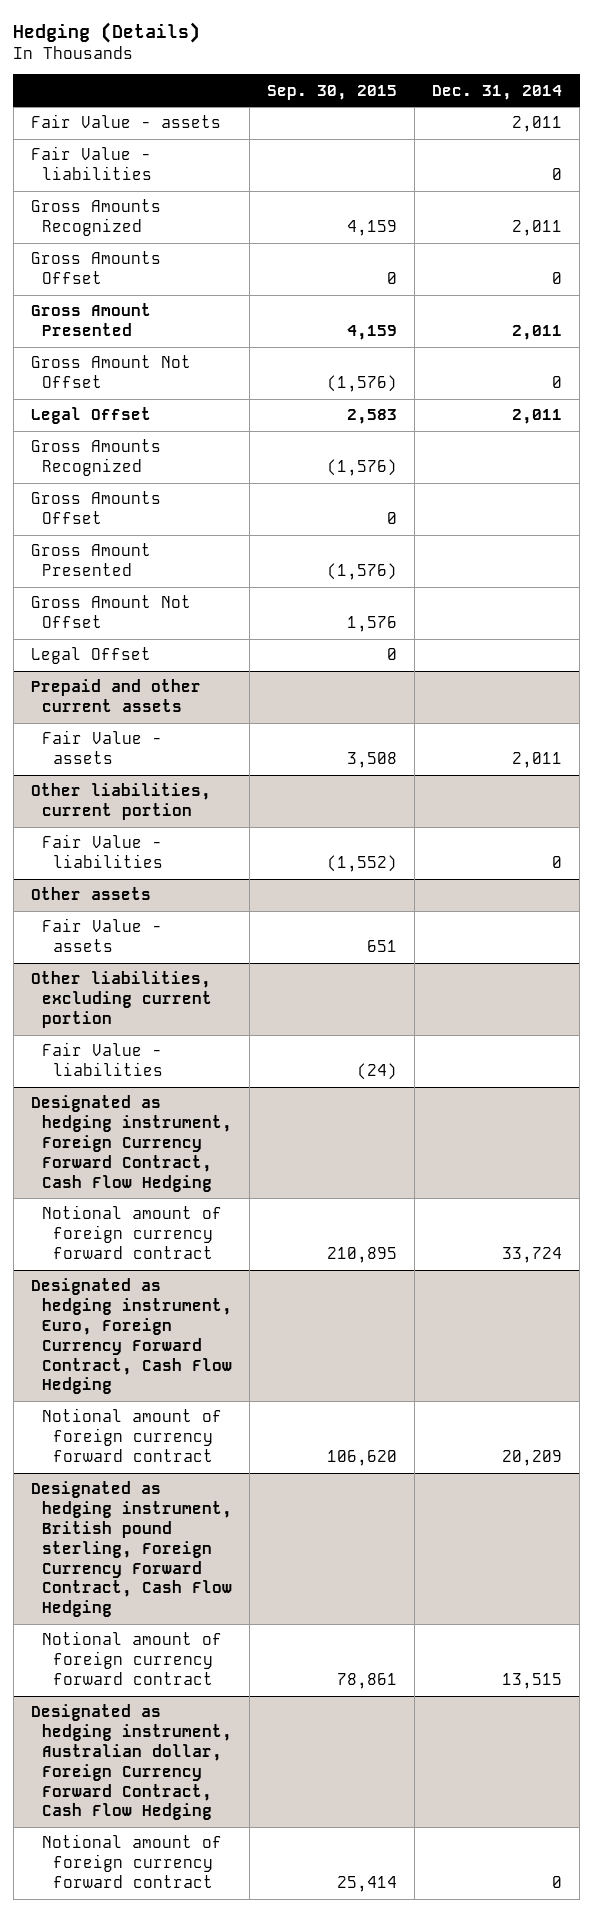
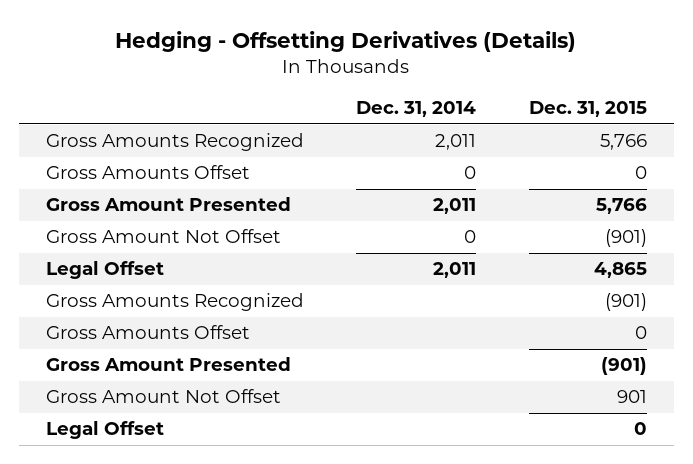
[13,21,201,43] Hedging (Details) -> [115,31,577,53] Hedging - Offsetting Derivatives (Details)
[266,84,397,100] Sep. 30, 2015 -> none
none -> [529,101,648,118] Dec. 31, 2015
[30,114,221,129] Fair Value - assets -> none
[30,146,152,181] Fair Value - liabilities -> none
[30,679,201,713] Prepaid and other current assets -> none
[41,730,162,765] Fair Value - assets -> none
[30,783,211,821] Other liabilities, current portion -> none
[41,834,163,869] Fair Value - liabilities -> none
[30,887,151,901] Other assets -> none
[41,918,162,953] Fair Value - assets -> none
[30,971,212,1029] Other liabilities, excluding current portion -> none
[41,1042,163,1077] Fair Value - liabilities -> none
[30,1095,232,1192] Designated as hedging instrument, Foreign Currency Forward Contract, Cash Flow Hedging -> none
[41,1205,222,1260] Notional amount of foreign currency forward contract -> none
[30,1278,232,1395] Designated as hedging instrument, Euro, Foreign Currency Forward Contract, Cash Flow Hedging -> none
[41,1408,222,1463] Notional amount of foreign currency forward contract -> none
[30,1481,232,1618] Designated as hedging instrument, British pound sterling, Foreign Currency Forward Contract, Cash Flow Hedging -> none
[41,1631,222,1686] Notional amount of foreign currency forward contract -> none
[30,1704,232,1821] Designated as hedging instrument, Australian dollar, Foreign Currency Forward Contract, Cash Flow Hedging -> none
[41,1834,222,1889] Notional amount of foreign currency forward contract -> none

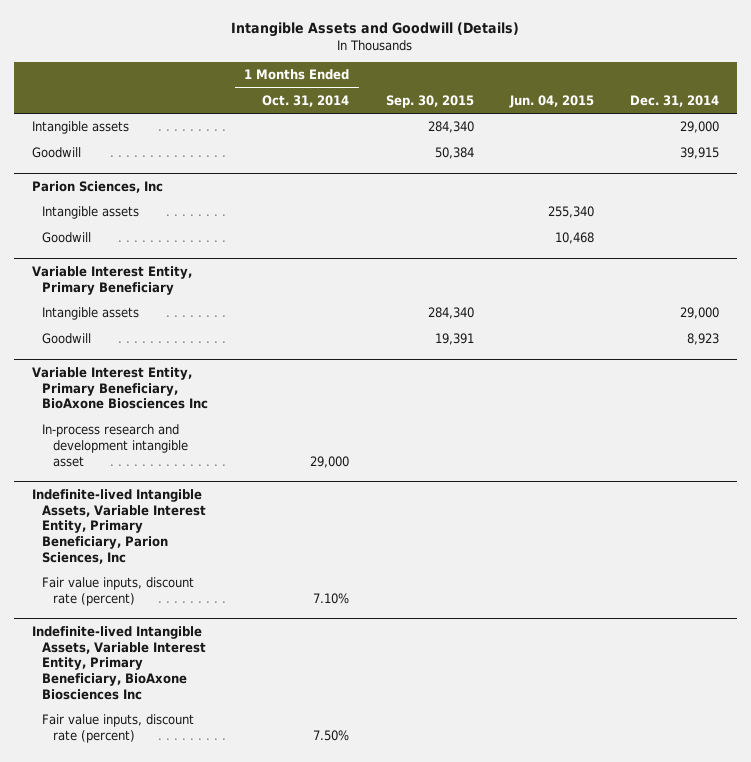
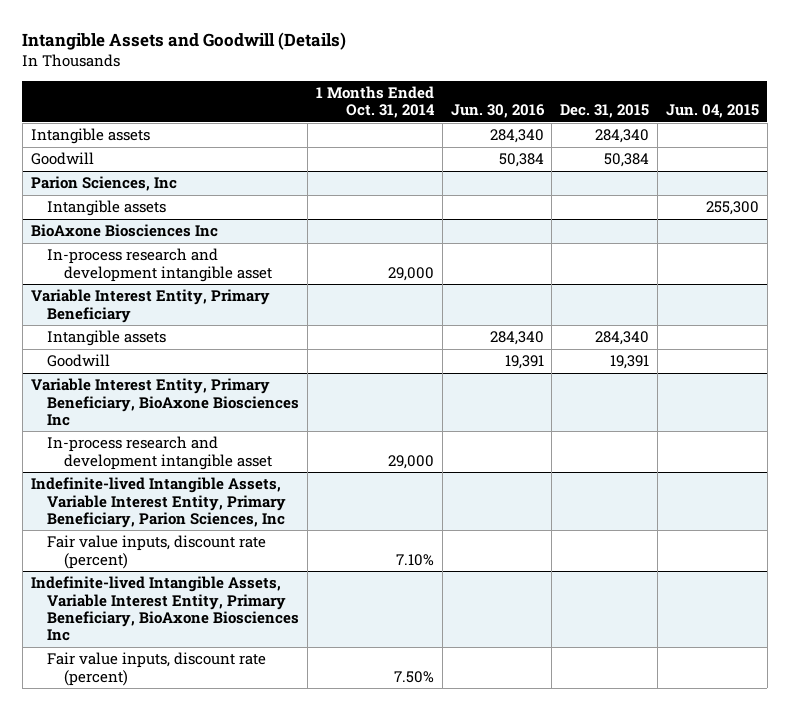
[385,94,474,108] Sep. 30, 2015 -> none
[629,94,719,107] Dec. 31, 2014 -> none
none -> [450,104,545,119] Jun. 30, 2016
none -> [560,104,650,119] Dec. 31, 2015
[42,232,92,244] Goodwill -> none
[547,206,594,219] 255,340 -> [705,201,759,216] 255,300
none -> [30,224,218,238] BioAxone Biosciences Inc
none -> [47,248,273,282] In-process research and development intangible asset

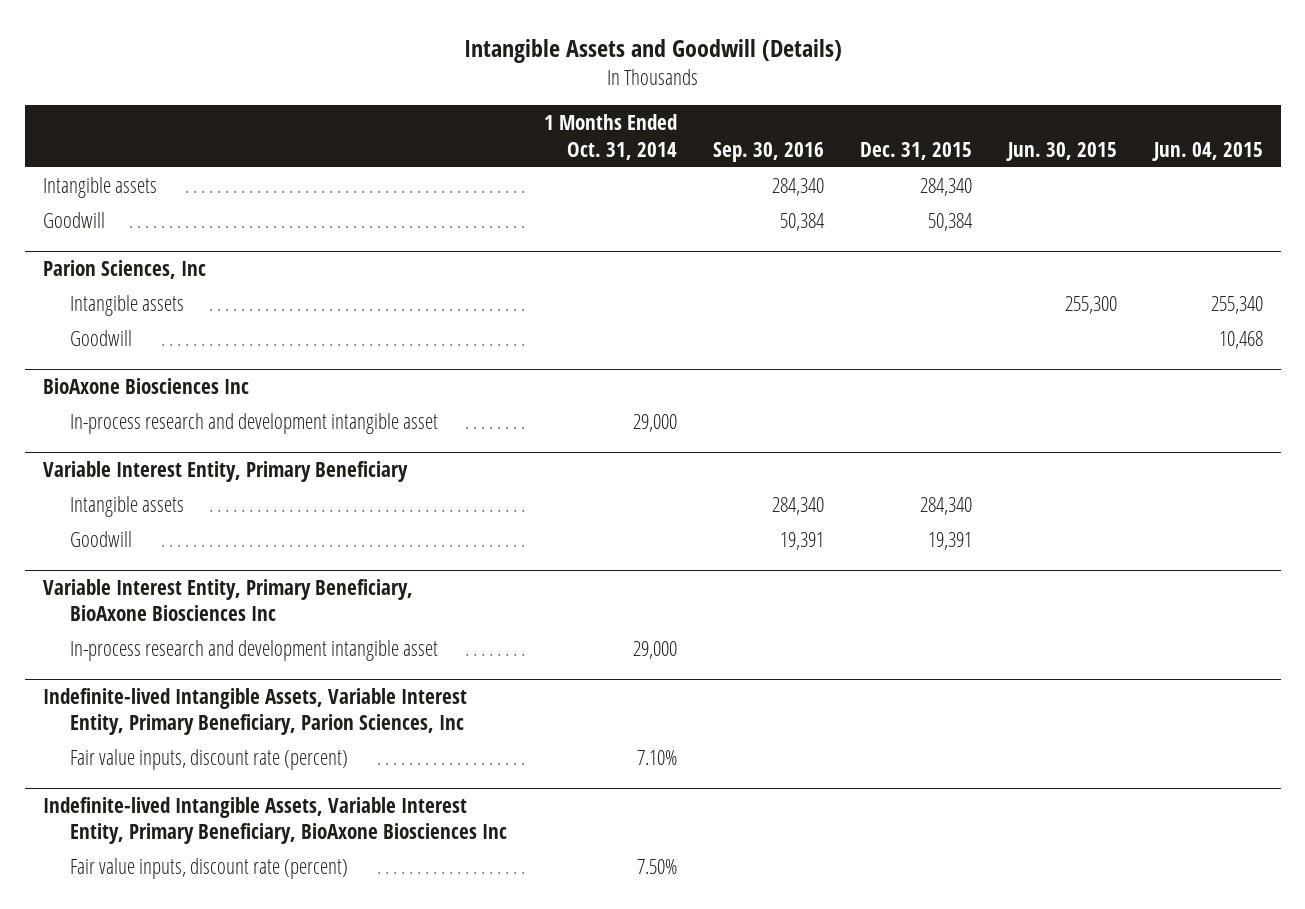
[450,104,545,119] Jun. 30, 2016 -> none
none -> [712,141,824,162] Sep. 30, 2016
none -> [1006,141,1118,161] Jun. 30, 2015
[705,201,759,216] 255,300 -> [1210,295,1263,314] 255,340
none -> [70,329,133,346] Goodwill

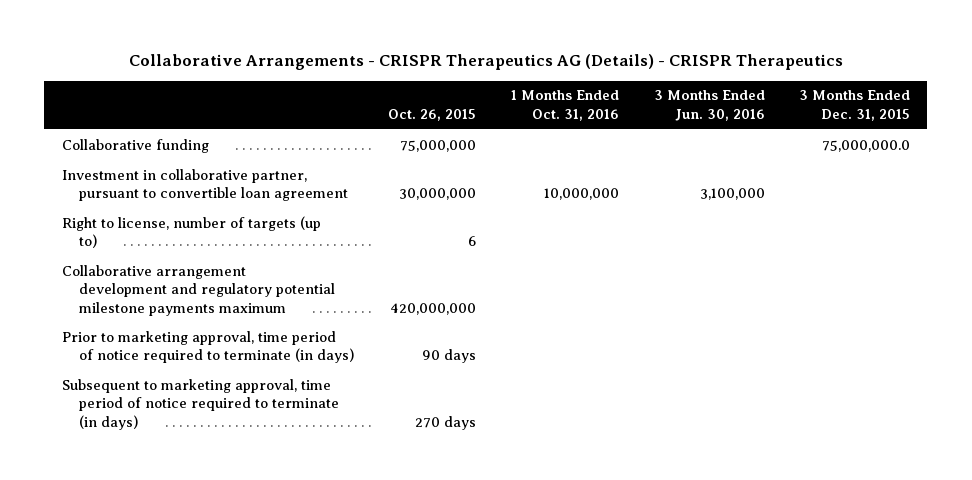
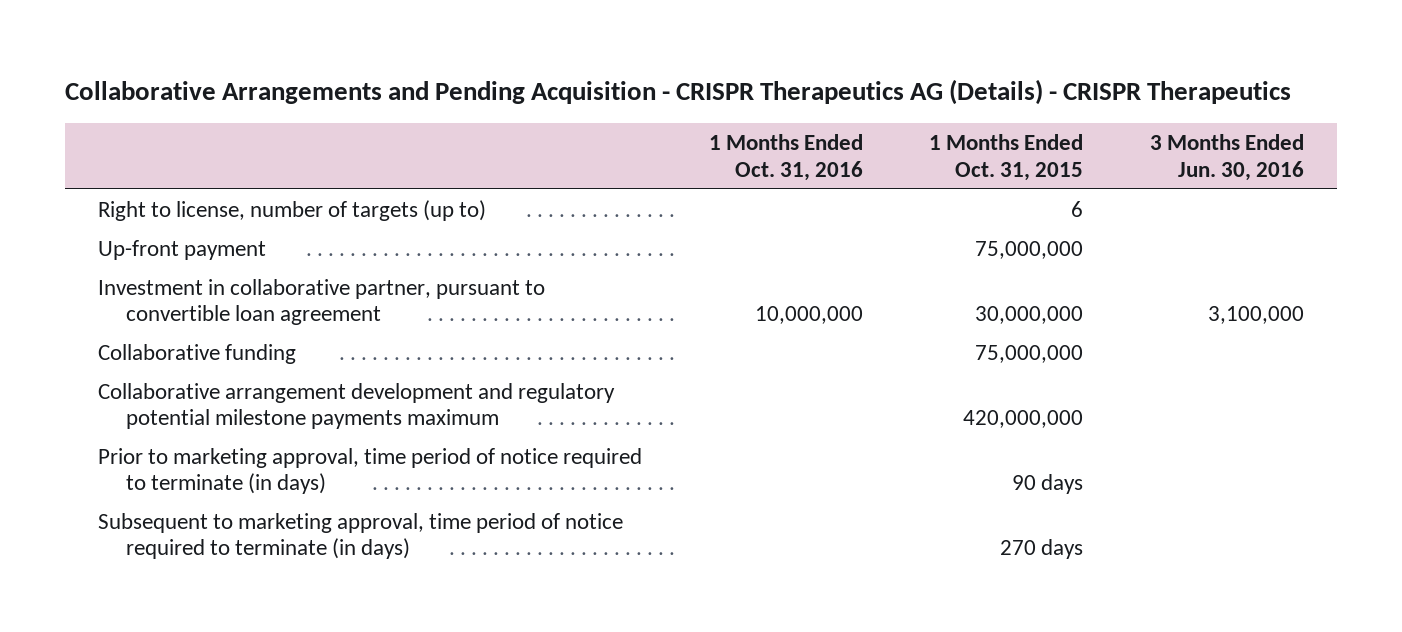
[128,54,843,71] Collaborative Arrangements - CRISPR Therapeutics AG (Details) - CRISPR Therapeutics -> [64,79,1291,106] Collaborative Arrangements and Pending Acquisition - CRISPR Therapeutics AG (Details) - CRISPR Therapeutics
[388,108,477,121] Oct. 26, 2015 -> none
[799,90,911,121] 3 Months Ended Dec. 31, 2015 -> none
none -> [929,134,1084,181] 1 Months Ended Oct. 31, 2015
none -> [98,239,267,260] Up-front payment
[61,168,348,202] Investment in collaborative partner, pursuant to convertible loan agreement -> [98,278,546,326] Investment in collaborative partner, pursuant to convertible loan agreement
[61,138,209,153] Collaborative funding -> [98,343,297,364] Collaborative funding

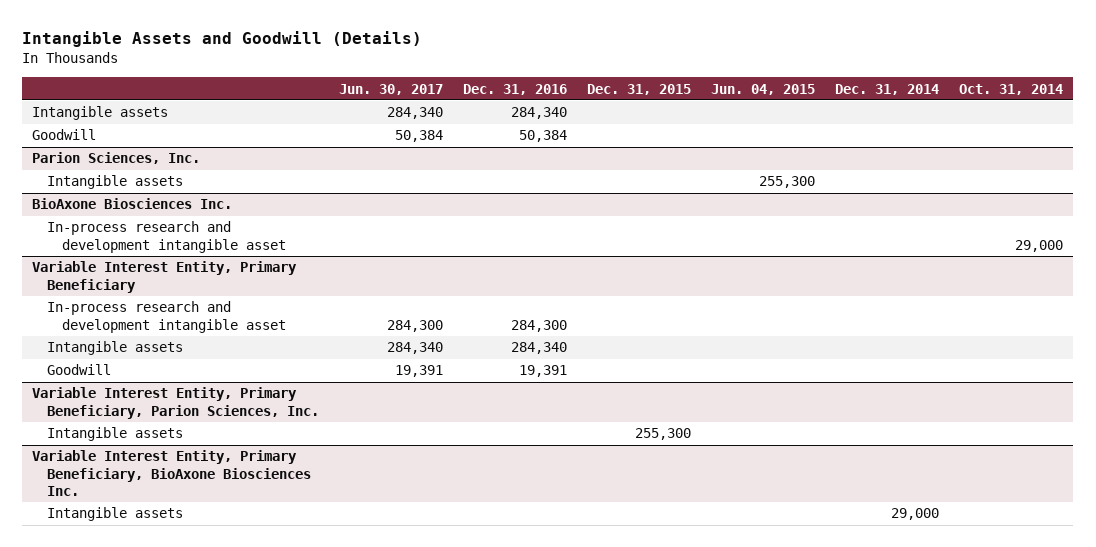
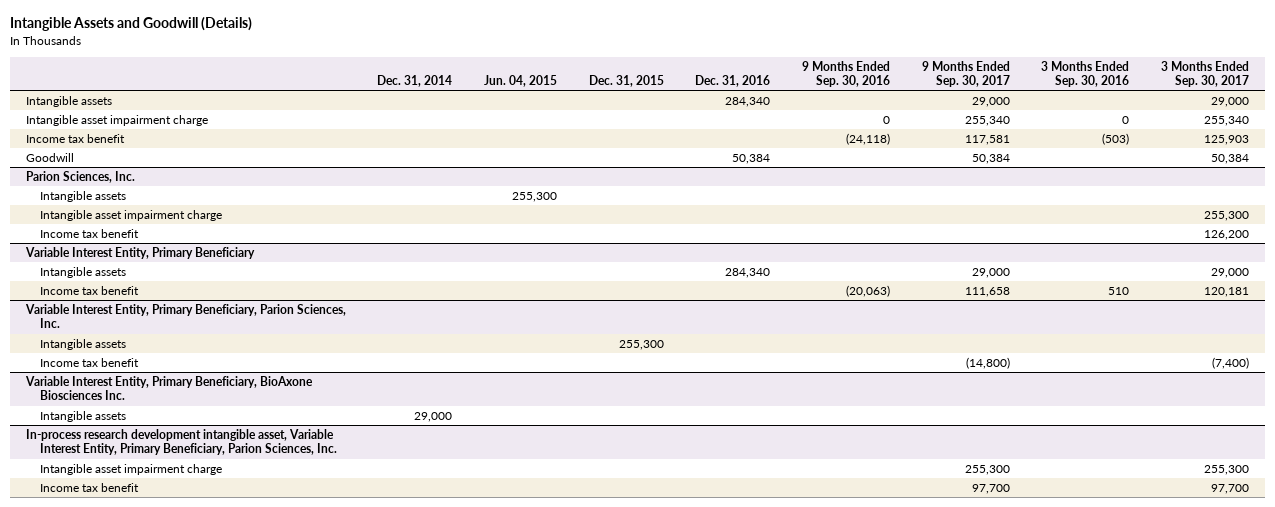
[339,83,444,95] Jun. 30, 2017 -> none
[959,83,1064,95] Oct. 31, 2014 -> none
none -> [802,60,891,87] 9 Months Ended Sep. 30, 2016
none -> [921,60,1010,87] 9 Months Ended Sep. 30, 2017
none -> [1041,60,1130,87] 3 Months Ended Sep. 30, 2016
none -> [1161,60,1250,87] 3 Months Ended Sep. 30, 2017
none -> [25,114,208,126] Intangible asset impairment charge
none -> [25,133,125,143] Income tax benefit
[32,198,233,210] BioAxone Biosciences Inc. -> none
[47,221,287,253] In-process research and development intangible asset -> none
none -> [40,209,223,221] Intangible asset impairment charge
none -> [40,228,140,238] Income tax benefit
[47,301,287,333] In-process research and development intangible asset -> none
[47,364,112,376] Goodwill -> none
none -> [40,285,140,295] Income tax benefit
none -> [40,357,140,367] Income tax benefit
none -> [25,428,338,456] In-process research development intangible asset, Variable Interest Entity, Primary Beneficiary, Parion Sciences, Inc.
none -> [40,463,223,475] Intangible asset impairment charge
none -> [40,482,140,492] Income tax benefit

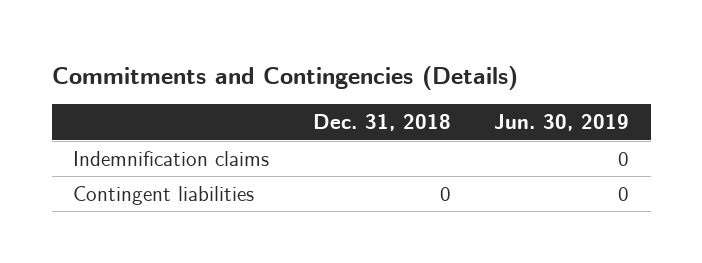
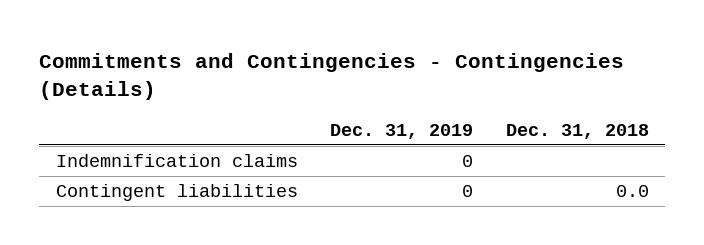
[51,65,518,90] Commitments and Contingencies (Details) -> [39,52,625,101] Commitments and Contingencies - Contingencies (Details)
[494,114,630,132] Jun. 30, 2019 -> none
none -> [330,123,474,139] Dec. 31, 2019
[439,186,451,201] 0 -> [615,185,649,198] 0.0

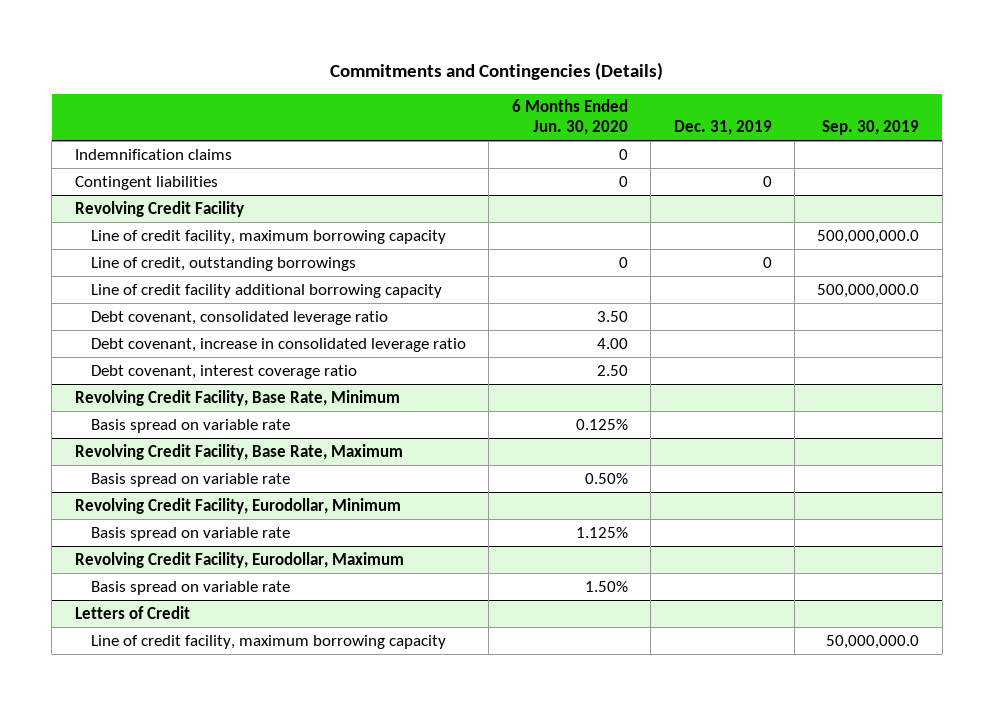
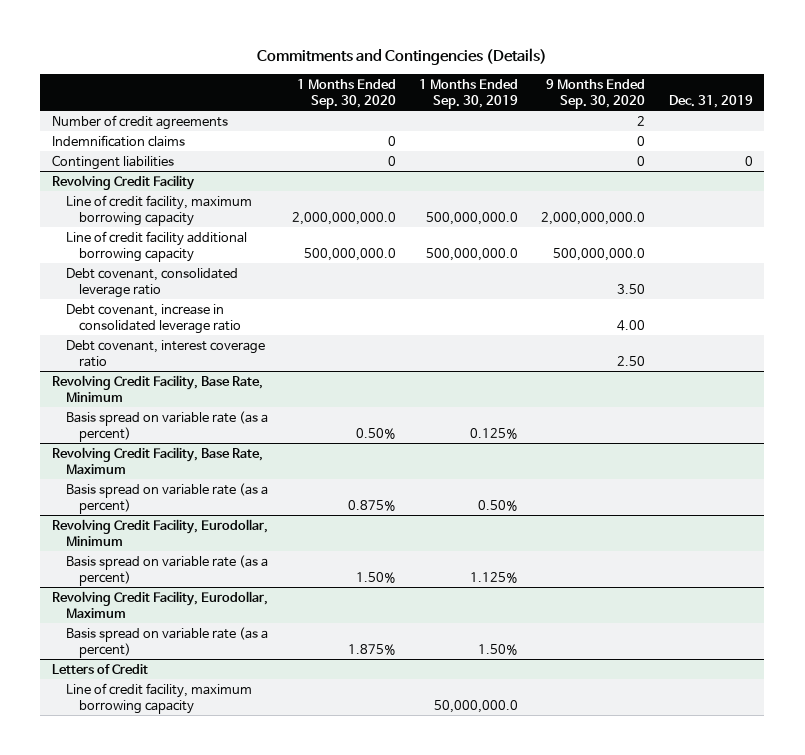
[511,99,628,135] 6 Months Ended Jun. 30, 2020 -> none
[822,119,920,135] Sep. 30, 2019 -> none
none -> [296,78,396,110] 1 Months Ended Sep. 30, 2020
none -> [418,78,518,110] 1 Months Ended Sep. 30, 2019
none -> [546,78,646,110] 9 Months Ended Sep. 30, 2020
none -> [52,114,229,130] Number of credit agreements
[91,256,357,271] Line of credit, outstanding borrowings -> none
[91,418,291,433] Basis spread on variable rate -> [65,410,268,443] Basis spread on variable rate (as a percent)
[91,472,291,487] Basis spread on variable rate -> [65,482,268,515] Basis spread on variable rate (as a percent)
[91,526,291,541] Basis spread on variable rate -> [65,554,268,587] Basis spread on variable rate (as a percent)
[91,580,291,595] Basis spread on variable rate -> [65,626,268,659] Basis spread on variable rate (as a percent)

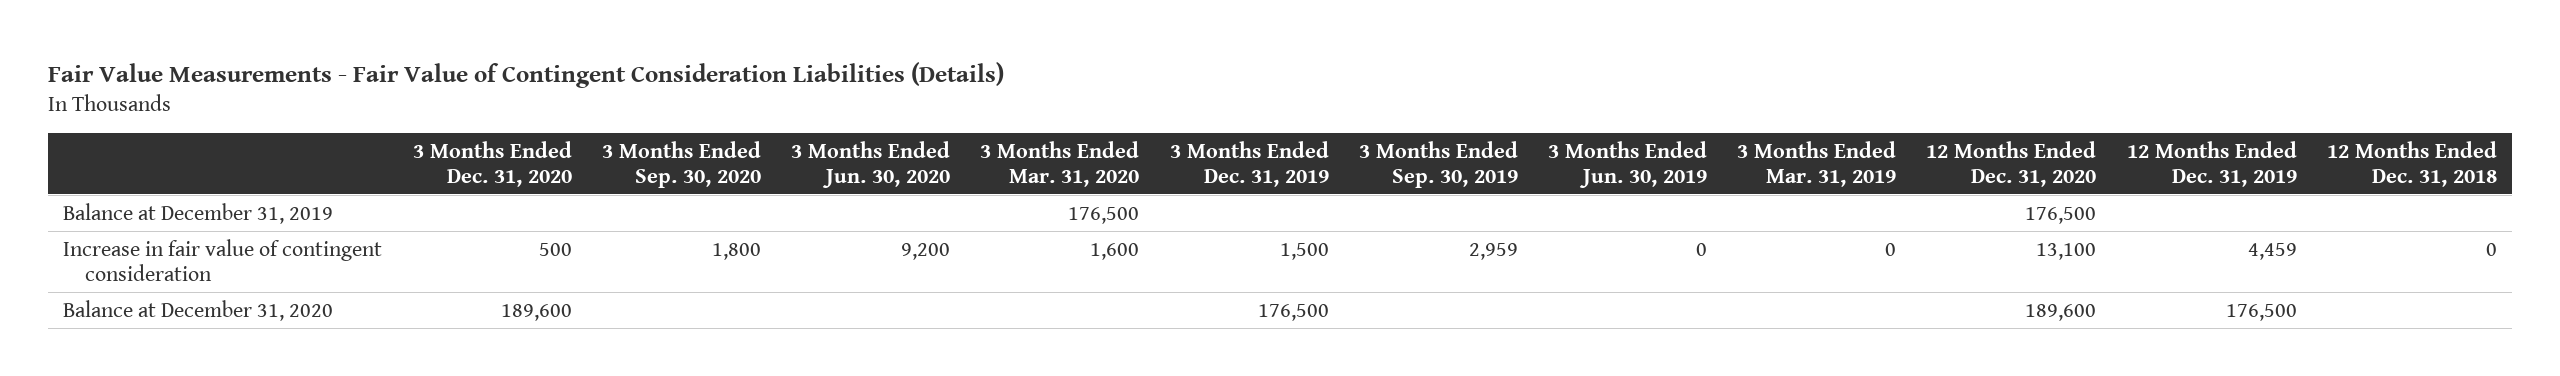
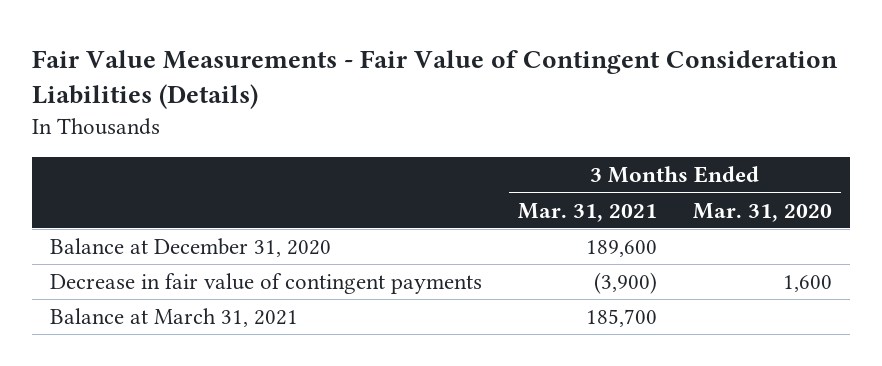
[412,140,572,187] 3 Months Ended Dec. 31, 2020 -> none
[601,140,761,188] 3 Months Ended Sep. 30, 2020 -> none
[791,140,951,188] 3 Months Ended Jun. 30, 2020 -> none
[1169,140,1329,187] 3 Months Ended Dec. 31, 2019 -> none
[1358,140,1518,188] 3 Months Ended Sep. 30, 2019 -> none
[1548,140,1708,188] 3 Months Ended Jun. 30, 2019 -> none
[1737,140,1897,187] 3 Months Ended Mar. 31, 2019 -> none
[1926,140,2097,187] 12 Months Ended Dec. 31, 2020 -> none
[2126,140,2297,187] 12 Months Ended Dec. 31, 2019 -> none
[2326,140,2497,187] 12 Months Ended Dec. 31, 2018 -> none
none -> [517,202,657,222] Mar. 31, 2021
[63,202,334,224] Balance at December 31, 2019 -> none
[63,238,383,281] Increase in fair value of contingent consideration -> none
none -> [49,273,482,295] Decrease in fair value of contingent payments
none -> [49,308,298,328] Balance at March 31, 2021

